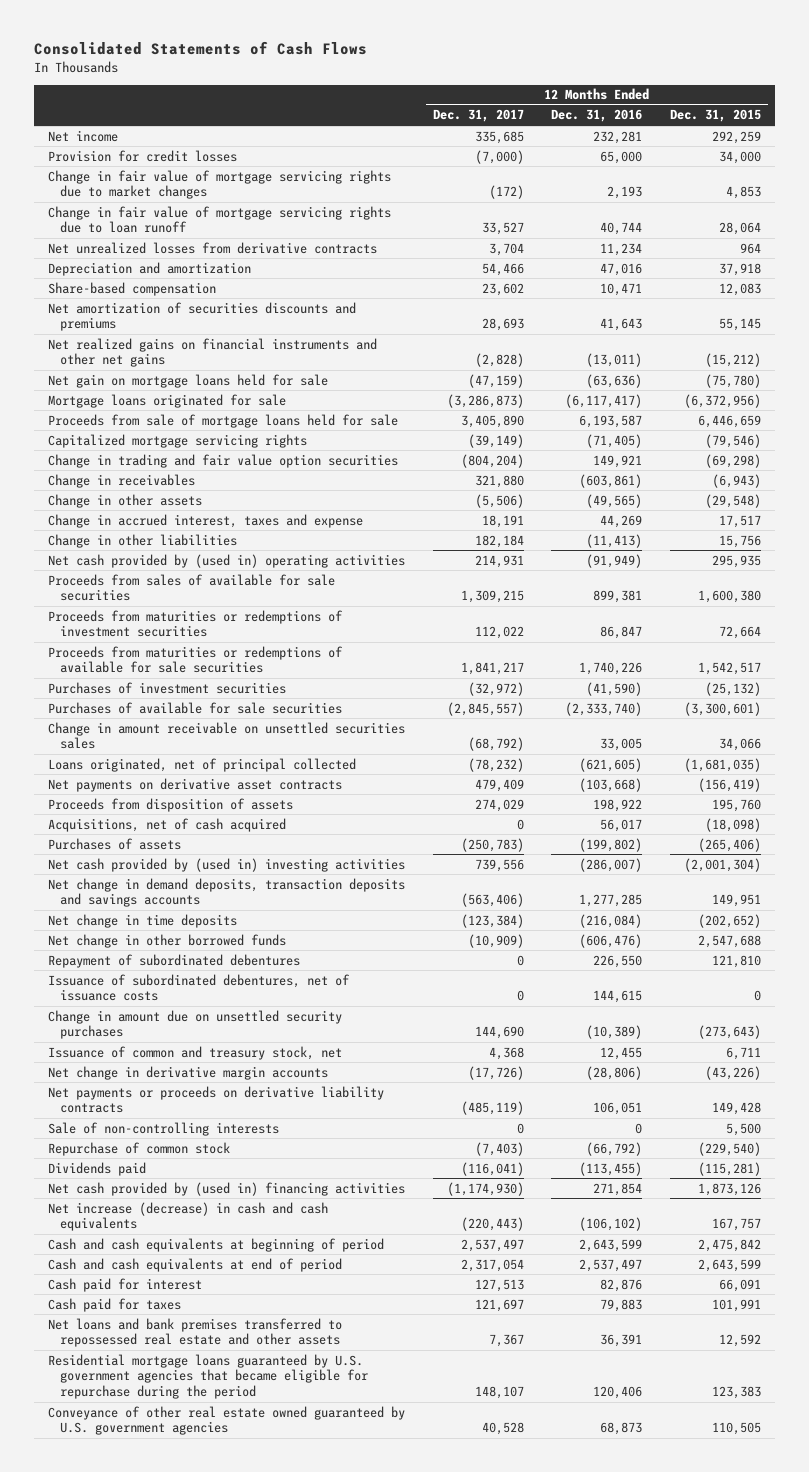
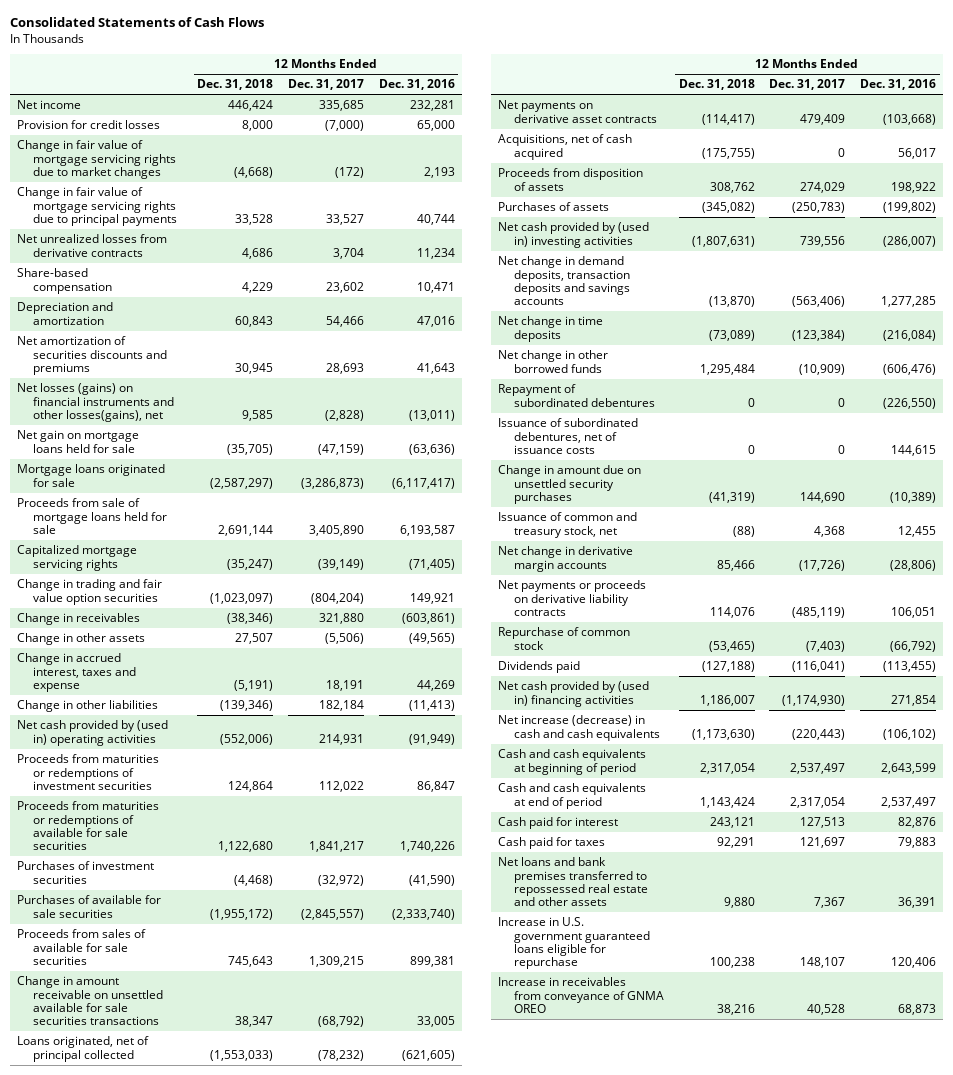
[670,109,762,123] Dec. 31, 2015 -> none
none -> [197,79,274,91] Dec. 31, 2018
[48,205,392,234] Change in fair value of mortgage servicing rights due to loan runoff -> [16,187,177,226] Change in fair value of mortgage servicing rights due to principal payments
[48,261,252,276] Depreciation and amortization -> [16,302,113,325] Depreciation and amortization
[48,337,378,368] Net realized gains on financial instruments and other net gains -> [16,383,174,422] Net losses (gains) on financial instruments and other losses(gains), net
[48,573,336,602] Proceeds from sales of available for sale securities -> [16,929,146,965] Proceeds from sales of available for sale securities
[48,721,406,750] Change in amount receivable on unsettled securities sales -> [16,976,163,1026] Change in amount receivable on unsettled available for sale securities transactions
[48,797,294,812] Proceeds from disposition of assets -> [497,168,643,191] Proceeds from disposition of assets
[593,954,643,968] 226,550 -> [882,397,936,409] (226,550)
[48,1121,280,1136] Sale of non-controlling interests -> none
[48,1353,368,1399] Residential mortgage loans guaranteed by U.S. government agencies that became eligible for repurchase during the period -> [497,917,650,970] Increase in U.S. government guaranteed loans eligible for repurchase
[48,1405,406,1436] Conveyance of other real estate owned guaranteed by U.S. government agencies -> [497,977,664,1013] Increase in receivables from conveyance of GNMA OREO

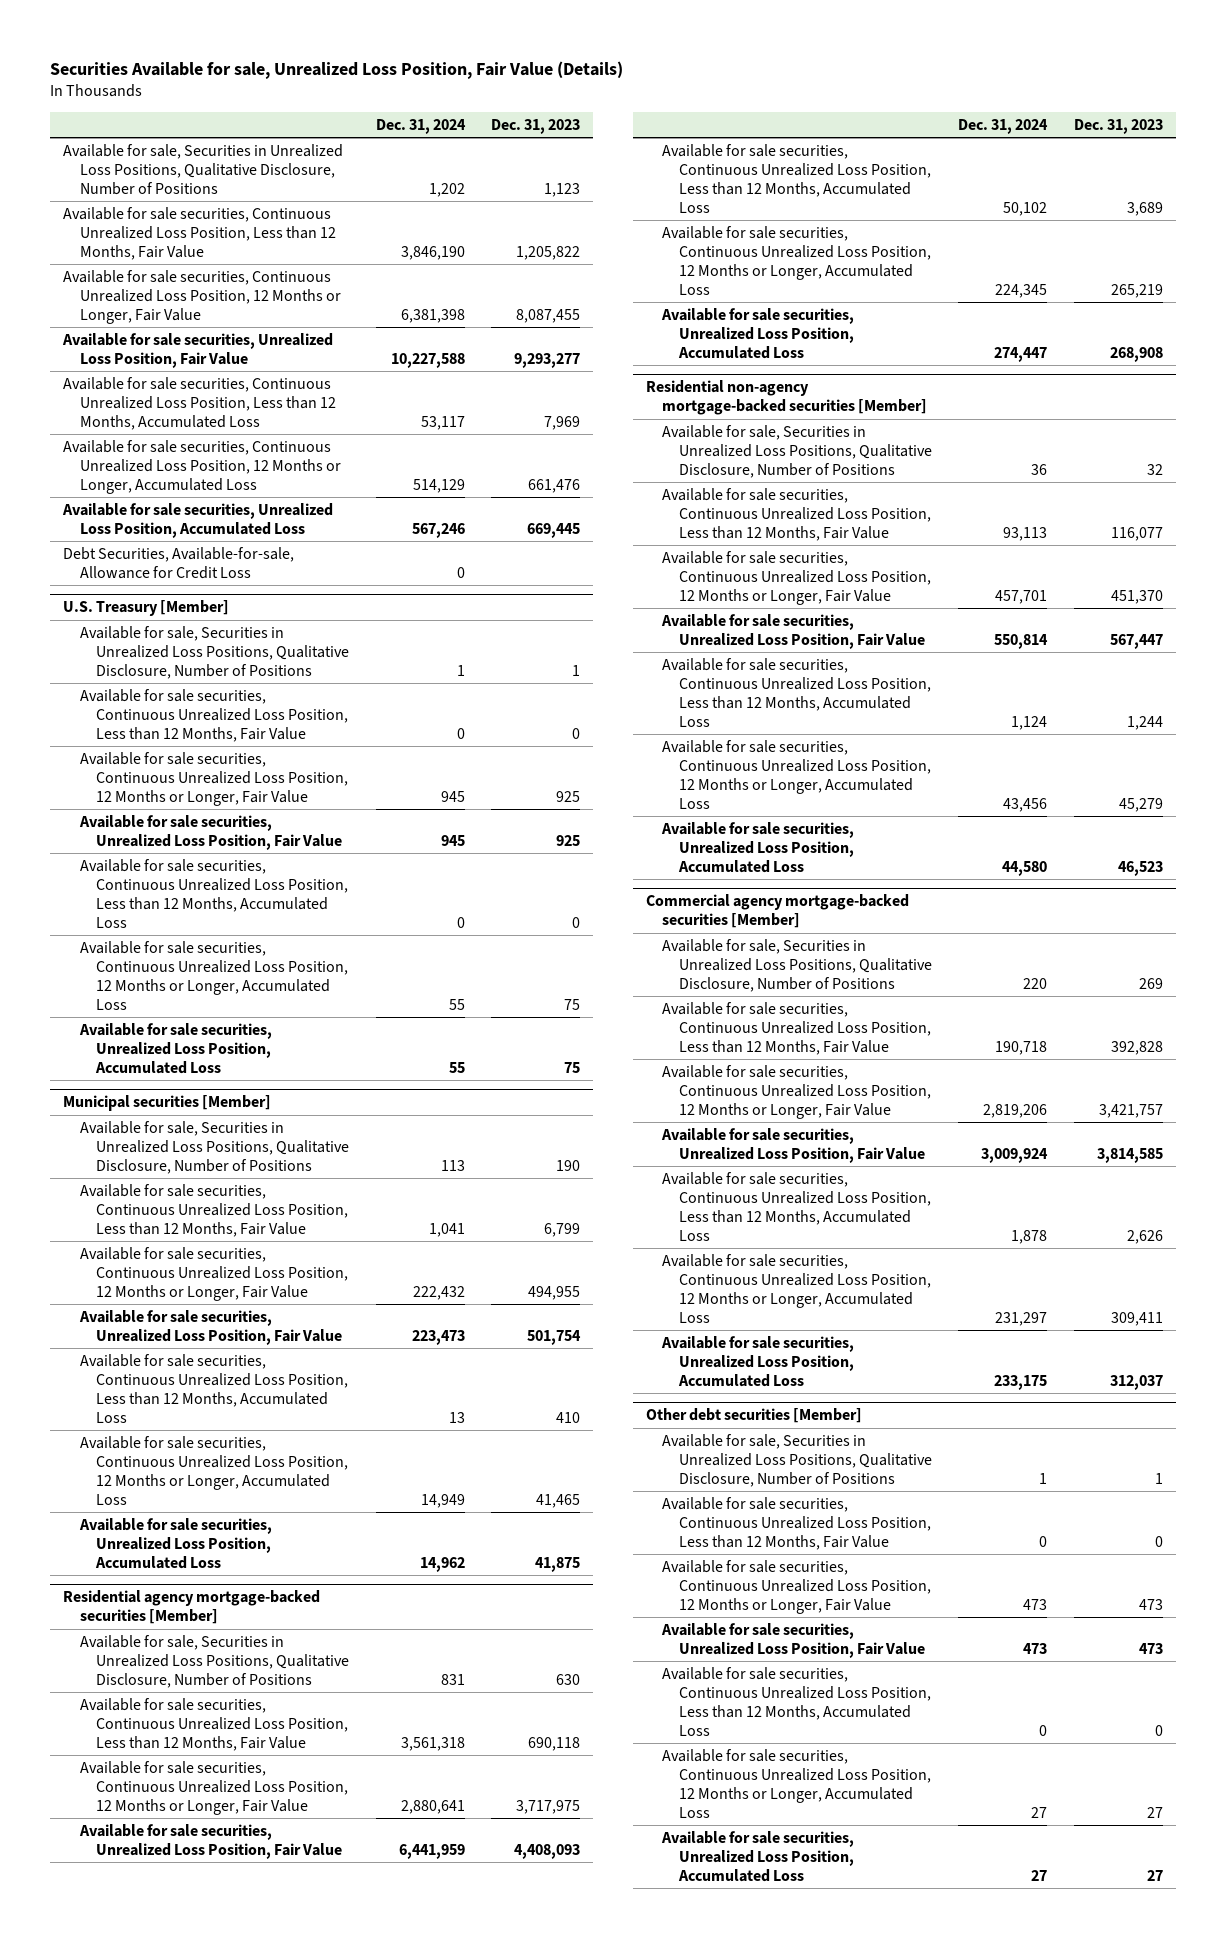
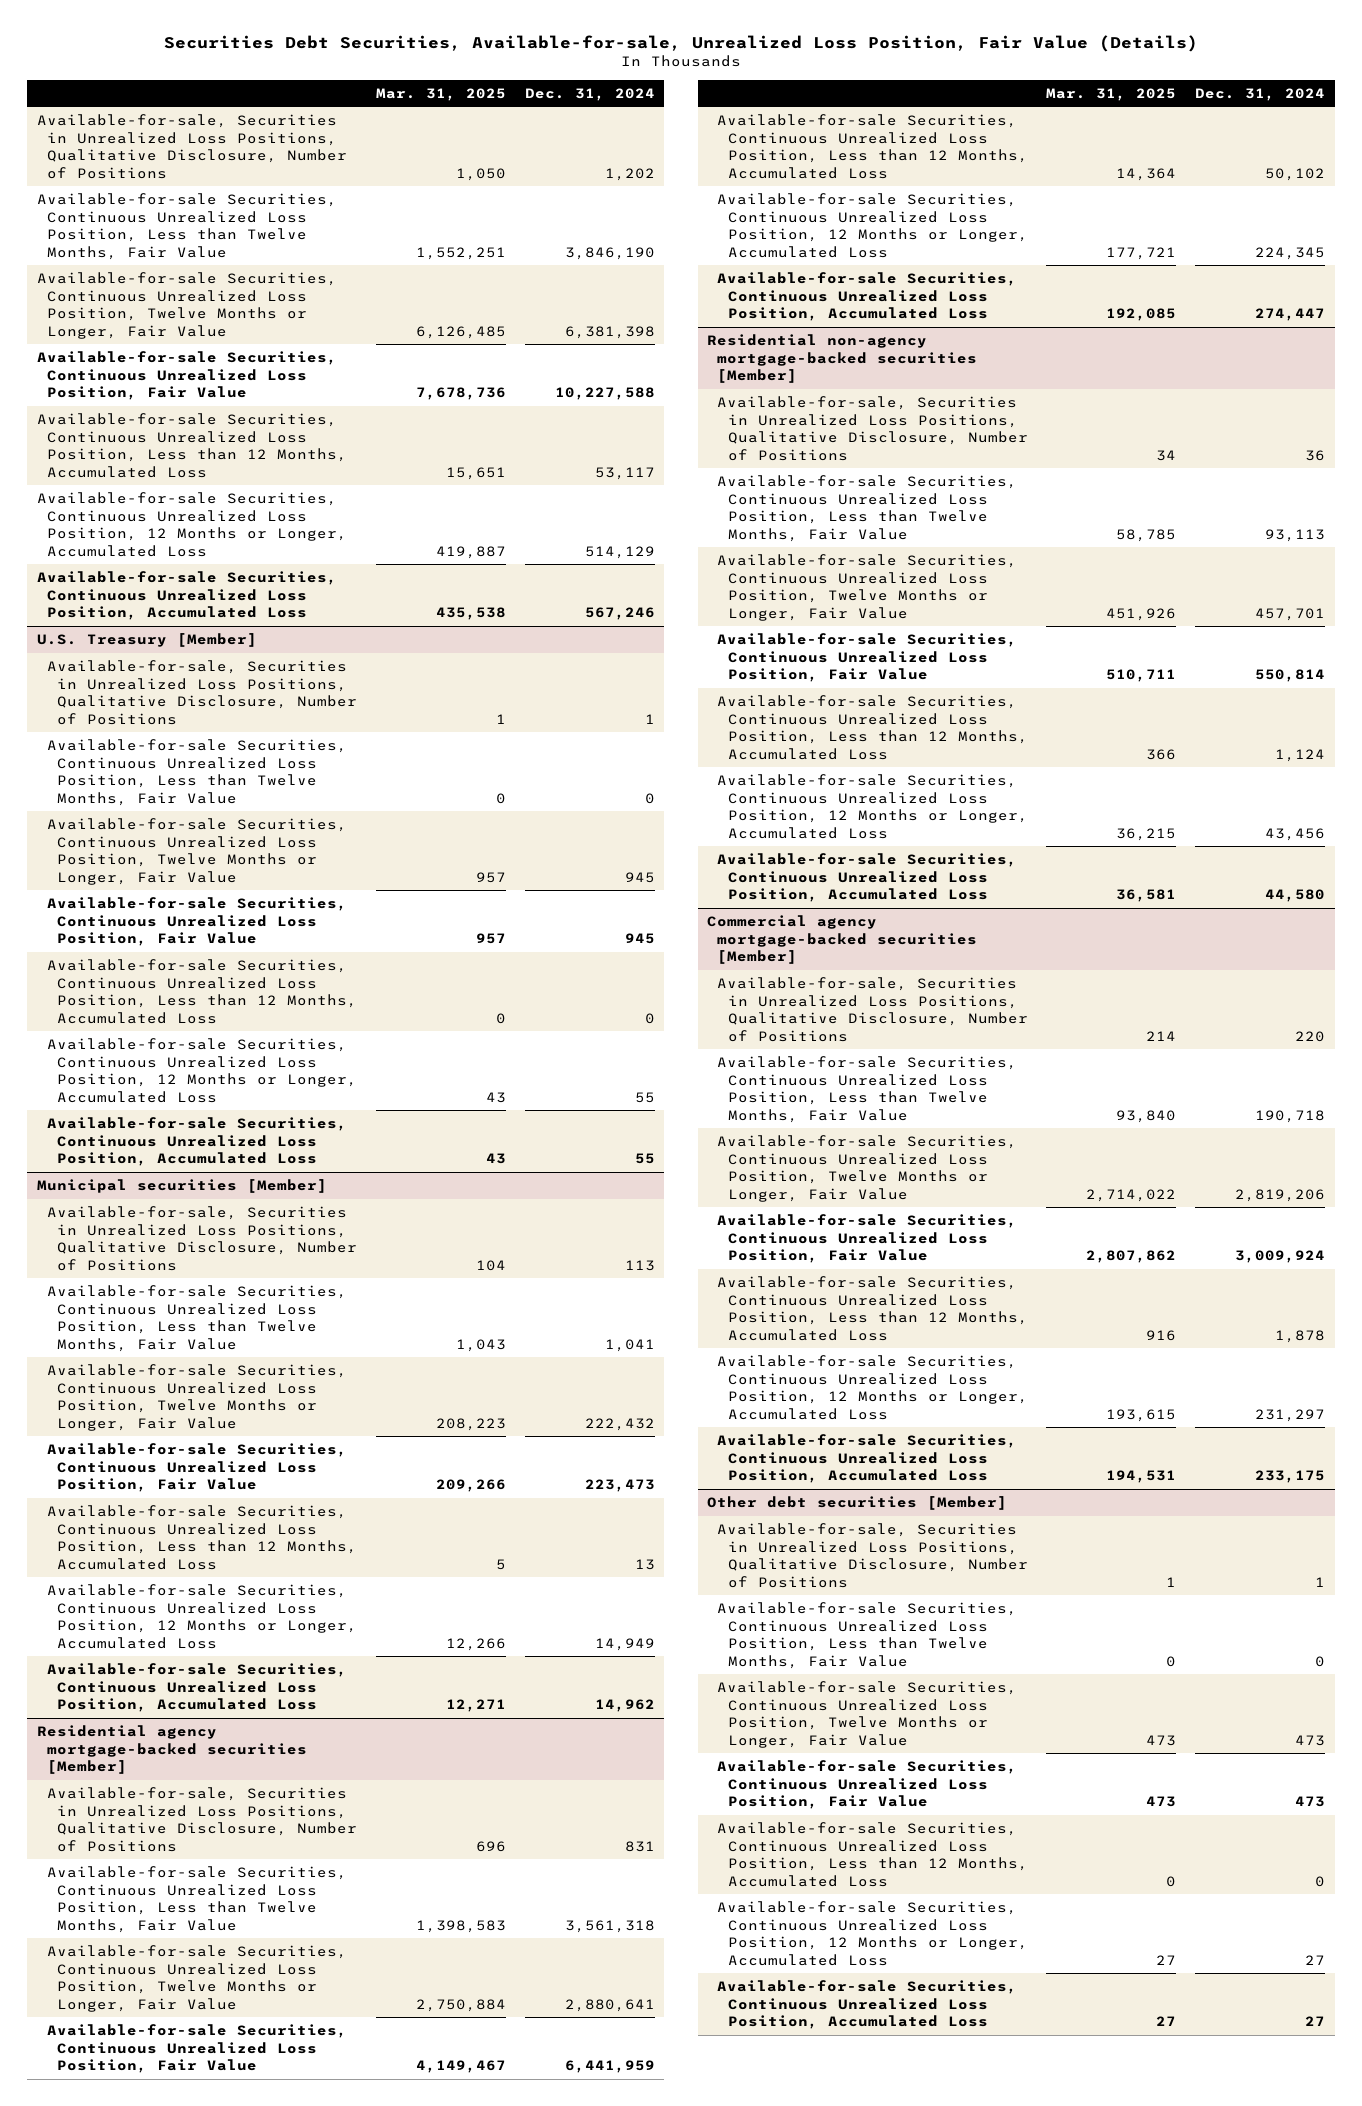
[50,60,624,79] Securities Available for sale, Unrealized Loss Position, Fair Value (Details) -> [163,35,1198,53] Securities Debt Securities, Available-for-sale, Unrealized Loss Position, Fair Value (Details)
[491,119,581,135] Dec. 31, 2023 -> none
none -> [375,87,506,101] Mar. 31, 2025
[63,546,295,579] Debt Securities, Available-for-sale, Allowance for Credit Loss -> none
[63,143,344,195] Available for sale, Securities in Unrealized Loss Positions, Qualitative Disclosure, Number of Positions -> [36,114,347,179] Available-for-sale, Securities in Unrealized Loss Positions, Qualitative Disclosure, Number of Positions
[63,206,336,260] Available for sale securities, Continuous Unrealized Loss Position, Less than 12 Months, Fair Value -> [36,193,337,260] Available-for-sale Securities, Continuous Unrealized Loss Position, Less than Twelve Months, Fair Value
[63,269,341,324] Available for sale securities, Continuous Unrealized Loss Position, 12 Months or Longer, Fair Value -> [36,272,337,339] Available-for-sale Securities, Continuous Unrealized Loss Position, Twelve Months or Longer, Fair Value
[62,332,334,368] Available for sale securities, Unrealized Loss Position, Fair Value -> [36,351,337,401] Available-for-sale Securities, Continuous Unrealized Loss Position, Fair Value
[63,376,336,430] Available for sale securities, Continuous Unrealized Loss Position, Less than 12 Months, Accumulated Loss -> [36,413,347,478] Available-for-sale Securities, Continuous Unrealized Loss Position, Less than 12 Months, Accumulated Loss
[63,439,341,494] Available for sale securities, Continuous Unrealized Loss Position, 12 Months or Longer, Accumulated Loss -> [36,492,347,557] Available-for-sale Securities, Continuous Unrealized Loss Position, 12 Months or Longer, Accumulated Loss
[62,502,334,538] Available for sale securities, Unrealized Loss Position, Accumulated Loss -> [36,571,337,621] Available-for-sale Securities, Continuous Unrealized Loss Position, Accumulated Loss
[79,625,350,679] Available for sale, Securities in Unrealized Loss Positions, Qualitative Disclosure, Number of Positions -> [46,660,357,725] Available-for-sale, Securities in Unrealized Loss Positions, Qualitative Disclosure, Number of Positions
[79,688,349,742] Available for sale securities, Continuous Unrealized Loss Position, Less than 12 Months, Fair Value -> [46,739,347,806] Available-for-sale Securities, Continuous Unrealized Loss Position, Less than Twelve Months, Fair Value
[79,751,349,806] Available for sale securities, Continuous Unrealized Loss Position, 12 Months or Longer, Fair Value -> [46,818,347,885] Available-for-sale Securities, Continuous Unrealized Loss Position, Twelve Months or Longer, Fair Value
[78,814,343,850] Available for sale securities, Unrealized Loss Position, Fair Value -> [46,897,347,947] Available-for-sale Securities, Continuous Unrealized Loss Position, Fair Value
[79,858,349,928] Available for sale securities, Continuous Unrealized Loss Position, Less than 12 Months, Accumulated Loss -> [46,959,357,1024] Available-for-sale Securities, Continuous Unrealized Loss Position, Less than 12 Months, Accumulated Loss
[79,940,349,1010] Available for sale securities, Continuous Unrealized Loss Position, 12 Months or Longer, Accumulated Loss -> [46,1038,357,1103] Available-for-sale Securities, Continuous Unrealized Loss Position, 12 Months or Longer, Accumulated Loss
[78,1022,272,1074] Available for sale securities, Unrealized Loss Position, Accumulated Loss -> [46,1117,347,1167] Available-for-sale Securities, Continuous Unrealized Loss Position, Accumulated Loss
[79,1120,350,1174] Available for sale, Securities in Unrealized Loss Positions, Qualitative Disclosure, Number of Positions -> [46,1206,357,1271] Available-for-sale, Securities in Unrealized Loss Positions, Qualitative Disclosure, Number of Positions
[79,1183,349,1237] Available for sale securities, Continuous Unrealized Loss Position, Less than 12 Months, Fair Value -> [46,1285,347,1352] Available-for-sale Securities, Continuous Unrealized Loss Position, Less than Twelve Months, Fair Value
[79,1246,349,1301] Available for sale securities, Continuous Unrealized Loss Position, 12 Months or Longer, Fair Value -> [46,1364,347,1431] Available-for-sale Securities, Continuous Unrealized Loss Position, Twelve Months or Longer, Fair Value
[78,1309,343,1345] Available for sale securities, Unrealized Loss Position, Fair Value -> [46,1443,347,1493] Available-for-sale Securities, Continuous Unrealized Loss Position, Fair Value
[79,1353,349,1423] Available for sale securities, Continuous Unrealized Loss Position, Less than 12 Months, Accumulated Loss -> [46,1505,357,1570] Available-for-sale Securities, Continuous Unrealized Loss Position, Less than 12 Months, Accumulated Loss
[79,1435,349,1505] Available for sale securities, Continuous Unrealized Loss Position, 12 Months or Longer, Accumulated Loss -> [46,1584,357,1649] Available-for-sale Securities, Continuous Unrealized Loss Position, 12 Months or Longer, Accumulated Loss
[78,1517,272,1569] Available for sale securities, Unrealized Loss Position, Accumulated Loss -> [46,1663,347,1713] Available-for-sale Securities, Continuous Unrealized Loss Position, Accumulated Loss
[79,1634,350,1688] Available for sale, Securities in Unrealized Loss Positions, Qualitative Disclosure, Number of Positions -> [46,1787,357,1852] Available-for-sale, Securities in Unrealized Loss Positions, Qualitative Disclosure, Number of Positions
[79,1697,349,1751] Available for sale securities, Continuous Unrealized Loss Position, Less than 12 Months, Fair Value -> [46,1866,347,1933] Available-for-sale Securities, Continuous Unrealized Loss Position, Less than Twelve Months, Fair Value
[79,1760,349,1815] Available for sale securities, Continuous Unrealized Loss Position, 12 Months or Longer, Fair Value -> [46,1945,347,2012] Available-for-sale Securities, Continuous Unrealized Loss Position, Twelve Months or Longer, Fair Value
[78,1823,343,1859] Available for sale securities, Unrealized Loss Position, Fair Value -> [46,2024,347,2074] Available-for-sale Securities, Continuous Unrealized Loss Position, Fair Value
[662,143,931,213] Available for sale securities, Continuous Unrealized Loss Position, Less than 12 Months, Accumulated Loss -> [717,114,1028,179] Available-for-sale Securities, Continuous Unrealized Loss Position, Less than 12 Months, Accumulated Loss
[662,225,931,295] Available for sale securities, Continuous Unrealized Loss Position, 12 Months or Longer, Accumulated Loss -> [717,193,1028,258] Available-for-sale Securities, Continuous Unrealized Loss Position, 12 Months or Longer, Accumulated Loss
[661,307,855,359] Available for sale securities, Unrealized Loss Position, Accumulated Loss -> [717,272,1018,322] Available-for-sale Securities, Continuous Unrealized Loss Position, Accumulated Loss
[662,424,932,478] Available for sale, Securities in Unrealized Loss Positions, Qualitative Disclosure, Number of Positions -> [717,396,1028,461] Available-for-sale, Securities in Unrealized Loss Positions, Qualitative Disclosure, Number of Positions
[662,487,931,541] Available for sale securities, Continuous Unrealized Loss Position, Less than 12 Months, Fair Value -> [717,475,1018,542] Available-for-sale Securities, Continuous Unrealized Loss Position, Less than Twelve Months, Fair Value
[662,550,931,605] Available for sale securities, Continuous Unrealized Loss Position, 12 Months or Longer, Fair Value -> [717,554,1018,621] Available-for-sale Securities, Continuous Unrealized Loss Position, Twelve Months or Longer, Fair Value
[661,613,925,649] Available for sale securities, Unrealized Loss Position, Fair Value -> [717,633,1018,683] Available-for-sale Securities, Continuous Unrealized Loss Position, Fair Value
[662,657,931,727] Available for sale securities, Continuous Unrealized Loss Position, Less than 12 Months, Accumulated Loss -> [717,695,1028,760] Available-for-sale Securities, Continuous Unrealized Loss Position, Less than 12 Months, Accumulated Loss
[662,739,931,809] Available for sale securities, Continuous Unrealized Loss Position, 12 Months or Longer, Accumulated Loss -> [717,774,1028,839] Available-for-sale Securities, Continuous Unrealized Loss Position, 12 Months or Longer, Accumulated Loss
[661,821,855,873] Available for sale securities, Unrealized Loss Position, Accumulated Loss -> [717,853,1018,903] Available-for-sale Securities, Continuous Unrealized Loss Position, Accumulated Loss
[662,938,932,992] Available for sale, Securities in Unrealized Loss Positions, Qualitative Disclosure, Number of Positions -> [717,977,1028,1042] Available-for-sale, Securities in Unrealized Loss Positions, Qualitative Disclosure, Number of Positions
[662,1001,931,1055] Available for sale securities, Continuous Unrealized Loss Position, Less than 12 Months, Fair Value -> [717,1056,1018,1123] Available-for-sale Securities, Continuous Unrealized Loss Position, Less than Twelve Months, Fair Value
[662,1064,931,1119] Available for sale securities, Continuous Unrealized Loss Position, 12 Months or Longer, Fair Value -> [717,1135,1018,1202] Available-for-sale Securities, Continuous Unrealized Loss Position, Twelve Months or Longer, Fair Value
[661,1127,925,1163] Available for sale securities, Unrealized Loss Position, Fair Value -> [717,1214,1018,1264] Available-for-sale Securities, Continuous Unrealized Loss Position, Fair Value
[662,1171,931,1241] Available for sale securities, Continuous Unrealized Loss Position, Less than 12 Months, Accumulated Loss -> [717,1276,1028,1341] Available-for-sale Securities, Continuous Unrealized Loss Position, Less than 12 Months, Accumulated Loss
[662,1253,931,1323] Available for sale securities, Continuous Unrealized Loss Position, 12 Months or Longer, Accumulated Loss -> [717,1355,1028,1420] Available-for-sale Securities, Continuous Unrealized Loss Position, 12 Months or Longer, Accumulated Loss
[661,1335,855,1387] Available for sale securities, Unrealized Loss Position, Accumulated Loss -> [717,1434,1018,1484] Available-for-sale Securities, Continuous Unrealized Loss Position, Accumulated Loss
[662,1433,932,1487] Available for sale, Securities in Unrealized Loss Positions, Qualitative Disclosure, Number of Positions -> [717,1523,1028,1588] Available-for-sale, Securities in Unrealized Loss Positions, Qualitative Disclosure, Number of Positions
[662,1496,931,1550] Available for sale securities, Continuous Unrealized Loss Position, Less than 12 Months, Fair Value -> [717,1602,1018,1669] Available-for-sale Securities, Continuous Unrealized Loss Position, Less than Twelve Months, Fair Value
[662,1559,931,1614] Available for sale securities, Continuous Unrealized Loss Position, 12 Months or Longer, Fair Value -> [717,1681,1018,1748] Available-for-sale Securities, Continuous Unrealized Loss Position, Twelve Months or Longer, Fair Value
[661,1622,925,1658] Available for sale securities, Unrealized Loss Position, Fair Value -> [717,1760,1018,1810] Available-for-sale Securities, Continuous Unrealized Loss Position, Fair Value
[662,1666,931,1736] Available for sale securities, Continuous Unrealized Loss Position, Less than 12 Months, Accumulated Loss -> [717,1822,1028,1887] Available-for-sale Securities, Continuous Unrealized Loss Position, Less than 12 Months, Accumulated Loss
[662,1748,931,1818] Available for sale securities, Continuous Unrealized Loss Position, 12 Months or Longer, Accumulated Loss -> [717,1901,1028,1966] Available-for-sale Securities, Continuous Unrealized Loss Position, 12 Months or Longer, Accumulated Loss
[661,1830,855,1882] Available for sale securities, Unrealized Loss Position, Accumulated Loss -> [717,1980,1018,2030] Available-for-sale Securities, Continuous Unrealized Loss Position, Accumulated Loss

